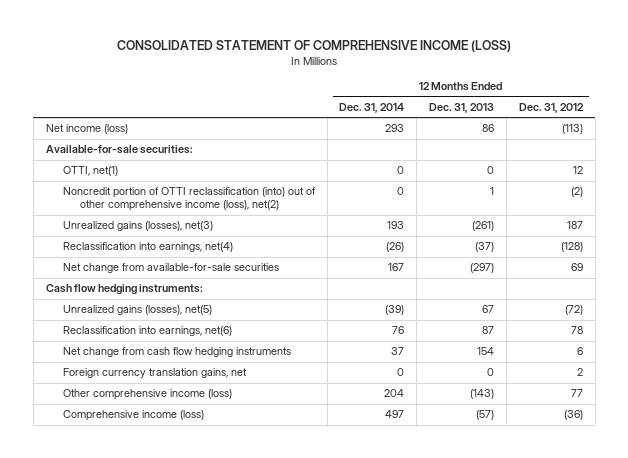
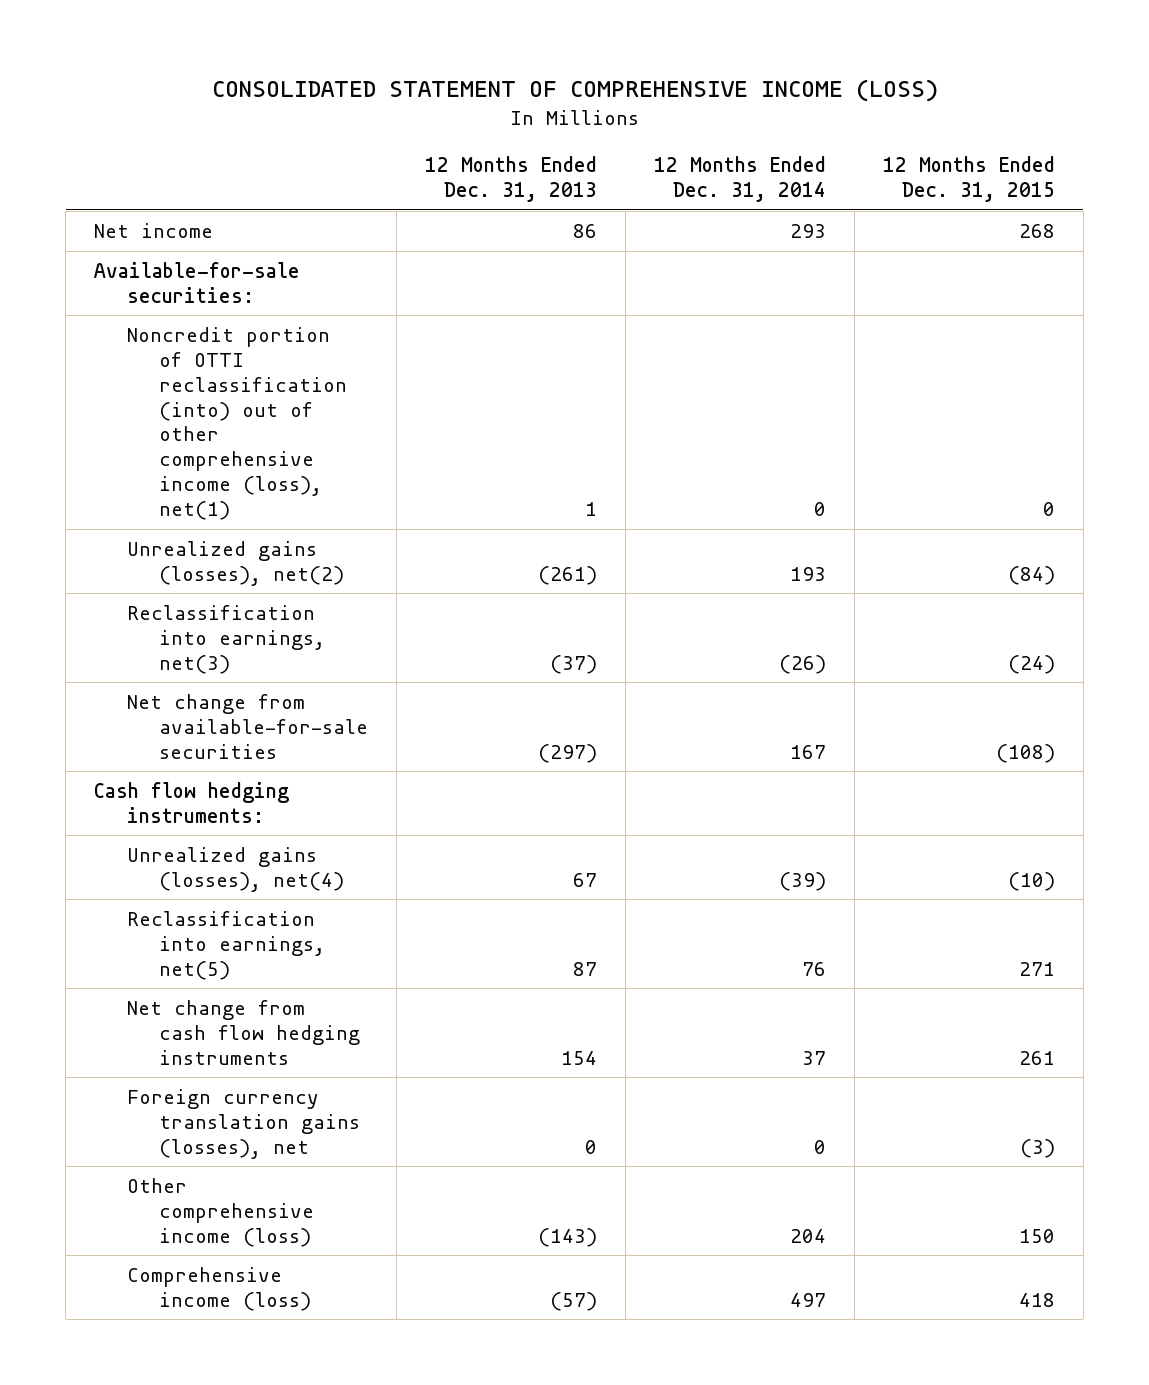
[518,103,584,114] Dec. 31, 2012 -> none
none -> [882,156,1055,203] 12 Months Ended Dec. 31, 2015
[45,124,128,135] Net income (loss) -> [94,222,214,238] Net income
[62,166,118,177] OTTI, net(1) -> none
[62,187,316,212] Noncredit portion of OTTI reclassification (into) out of other comprehensive income (loss), net(2) -> [126,326,348,521] Noncredit portion of OTTI reclassification (into) out of other comprehensive income (loss), net(1)
[62,221,213,232] Unrealized gains (losses), net(3) -> [126,540,345,586] Unrealized gains (losses), net(2)
[62,242,233,253] Reclassification into earnings, net(4) -> [126,604,326,674] Reclassification into earnings, net(3)
[62,305,212,316] Unrealized gains (losses), net(5) -> [126,846,345,892] Unrealized gains (losses), net(4)
[62,326,232,337] Reclassification into earnings, net(6) -> [126,910,326,980] Reclassification into earnings, net(5)
[62,368,247,379] Foreign currency translation gains, net -> [126,1088,361,1159] Foreign currency translation gains (losses), net

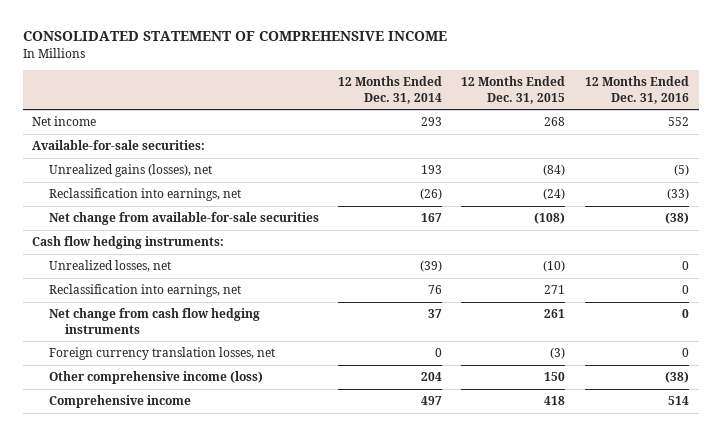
[211,79,938,103] CONSOLIDATED STATEMENT OF COMPREHENSIVE INCOME (LOSS) -> [22,31,447,42] CONSOLIDATED STATEMENT OF COMPREHENSIVE INCOME
[425,156,598,203] 12 Months Ended Dec. 31, 2013 -> none
none -> [584,76,689,104] 12 Months Ended Dec. 31, 2016
[126,326,348,521] Noncredit portion of OTTI reclassification (into) out of other comprehensive income (loss), net(1) -> none
[126,540,345,586] Unrealized gains (losses), net(2) -> [48,164,212,178] Unrealized gains (losses), net
[126,604,326,674] Reclassification into earnings, net(3) -> [48,188,241,202] Reclassification into earnings, net
[126,846,345,892] Unrealized gains (losses), net(4) -> [48,260,171,273] Unrealized losses, net
[126,910,326,980] Reclassification into earnings, net(5) -> [48,284,241,298] Reclassification into earnings, net
[126,1088,361,1159] Foreign currency translation gains (losses), net -> [48,347,275,361] Foreign currency translation losses, net
[126,1266,312,1311] Comprehensive income (loss) -> [48,395,191,409] Comprehensive income

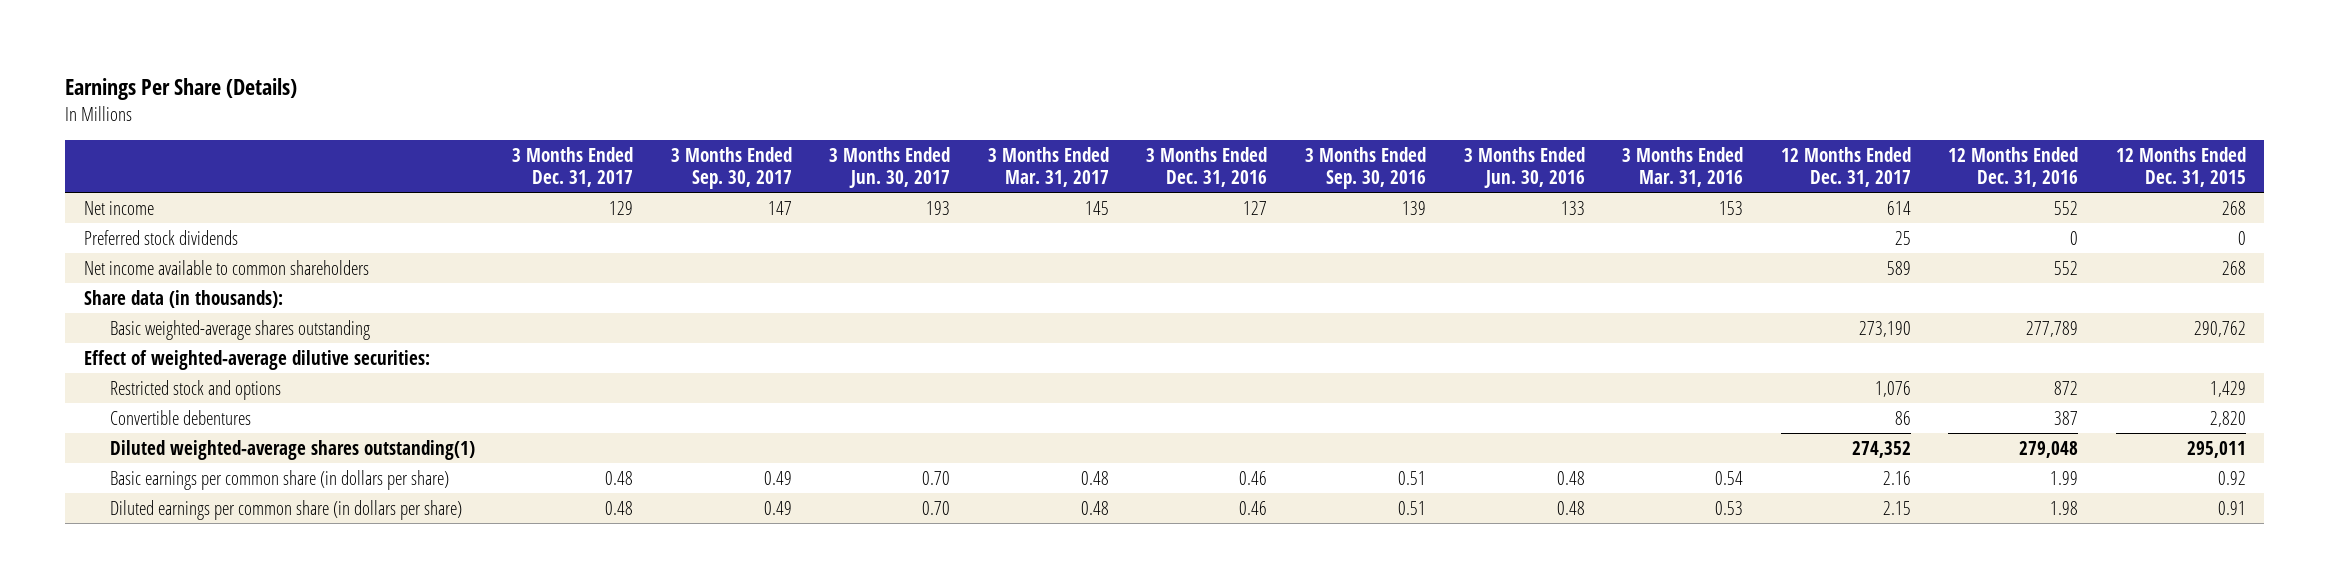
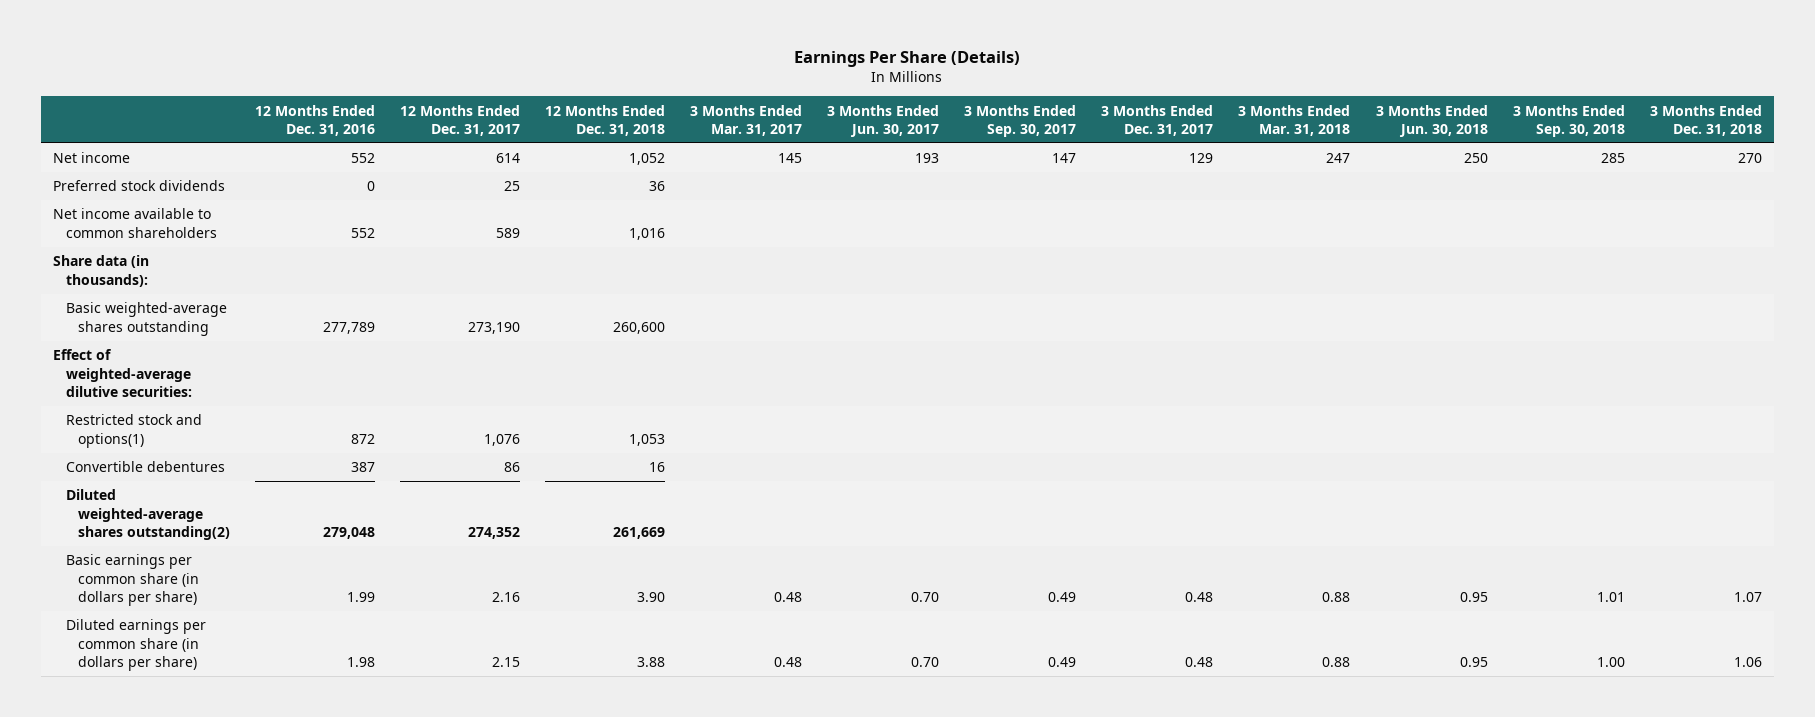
[1146,146,1268,188] 3 Months Ended Dec. 31, 2016 -> none
[1304,146,1426,190] 3 Months Ended Sep. 30, 2016 -> none
[1463,146,1585,189] 3 Months Ended Jun. 30, 2016 -> none
[1622,146,1744,188] 3 Months Ended Mar. 31, 2016 -> none
[2115,146,2246,188] 12 Months Ended Dec. 31, 2015 -> none
none -> [545,104,666,136] 12 Months Ended Dec. 31, 2018
none -> [1238,104,1351,136] 3 Months Ended Mar. 31, 2018
none -> [1375,104,1488,137] 3 Months Ended Jun. 30, 2018
none -> [1512,104,1625,137] 3 Months Ended Sep. 30, 2018
none -> [1649,104,1762,136] 3 Months Ended Dec. 31, 2018
[109,379,281,400] Restricted stock and options -> [65,414,202,448] Restricted stock and options(1)
[109,439,475,460] Diluted weighted-average shares outstanding(1) -> [65,489,231,540] Diluted weighted-average shares outstanding(2)

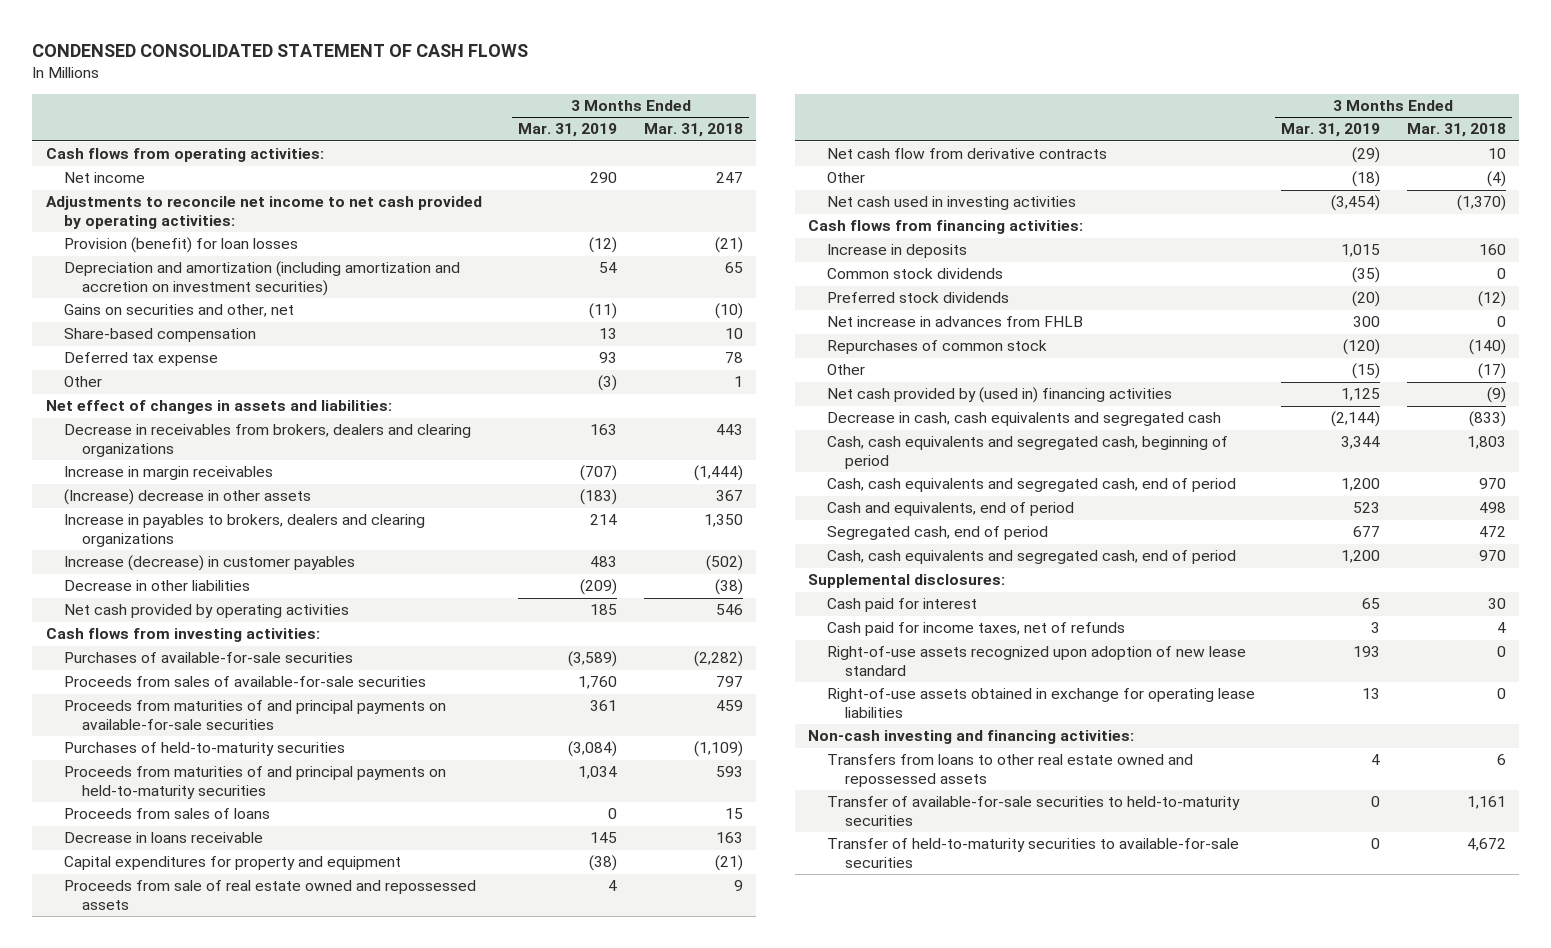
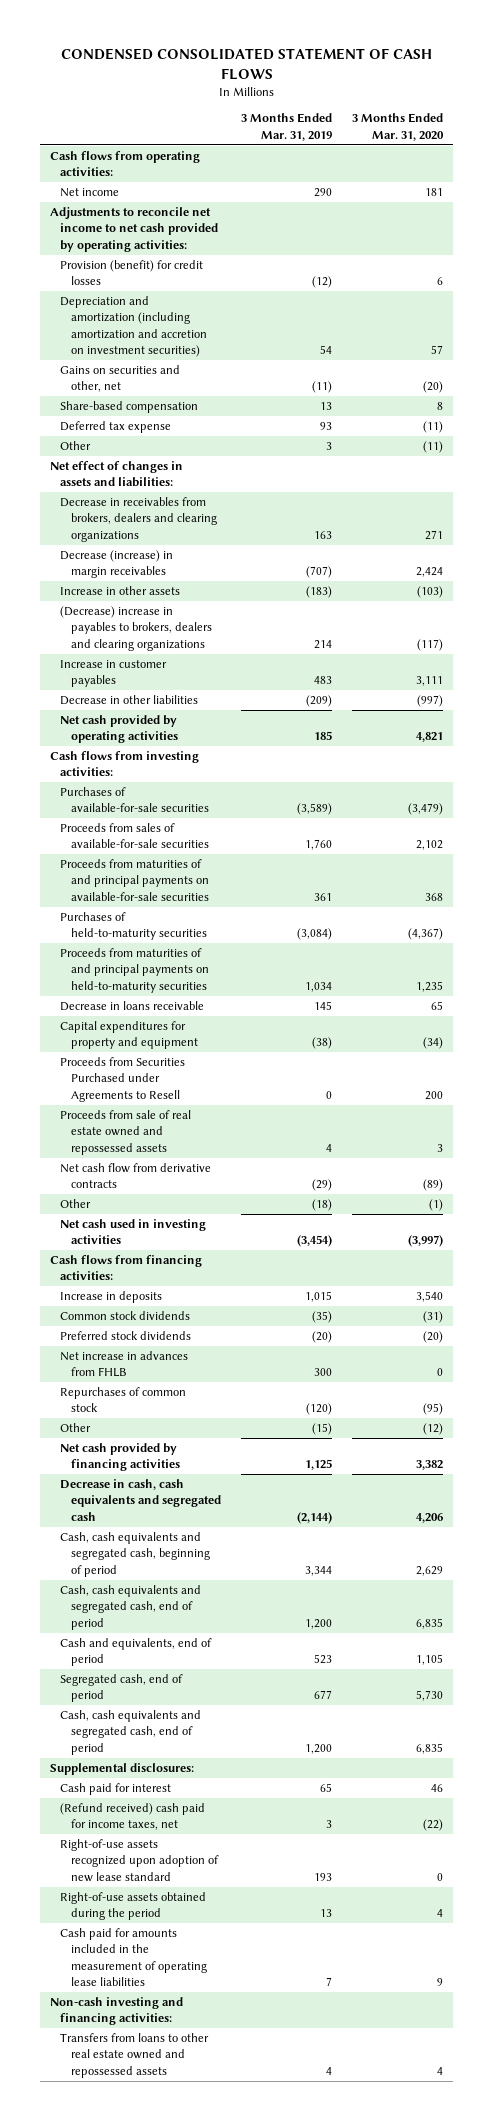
[643,123,743,138] Mar. 31, 2018 -> none
none -> [351,113,444,141] 3 Months Ended Mar. 31, 2020
[64,237,299,254] Provision (benefit) for loan losses -> [60,260,204,286] Provision (benefit) for credit losses
[598,375,618,392] (3) -> [325,442,332,451] 3
[64,466,274,481] Increase in margin receivables -> [60,550,174,579] Decrease (increase) in margin receivables
[64,489,312,506] (Increase) decrease in other assets -> [60,586,181,596] Increase in other assets
[64,514,426,547] Increase in payables to brokers, dealers and clearing organizations -> [60,606,212,651] (Decrease) increase in payables to brokers, dealers and clearing organizations
[64,555,356,572] Increase (decrease) in customer payables -> [60,660,168,688] Increase in customer payables
[64,808,271,820] Proceeds from sales of loans -> none
none -> [60,1057,186,1102] Proceeds from Securities Purchased under Agreements to Resell
[826,387,1172,404] Net cash provided by (used in) financing activities -> [60,1443,180,1472] Net cash provided by financing activities
[826,622,1125,637] Cash paid for income taxes, net of refunds -> [60,1803,206,1831] (Refund received) cash paid for income taxes, net
[826,688,1255,718] Right-of-use assets obtained in exchange for operating lease liabilities -> [60,1892,207,1921] Right-of-use assets obtained during the period
none -> [60,1928,207,1986] Cash paid for amounts included in the measurement of operating lease liabilities
[826,796,1240,826] Transfer of available-for-sale securities to held-to-maturity securities -> none
[826,838,1239,868] Transfer of held-to-maturity securities to available-for-sale securities -> none

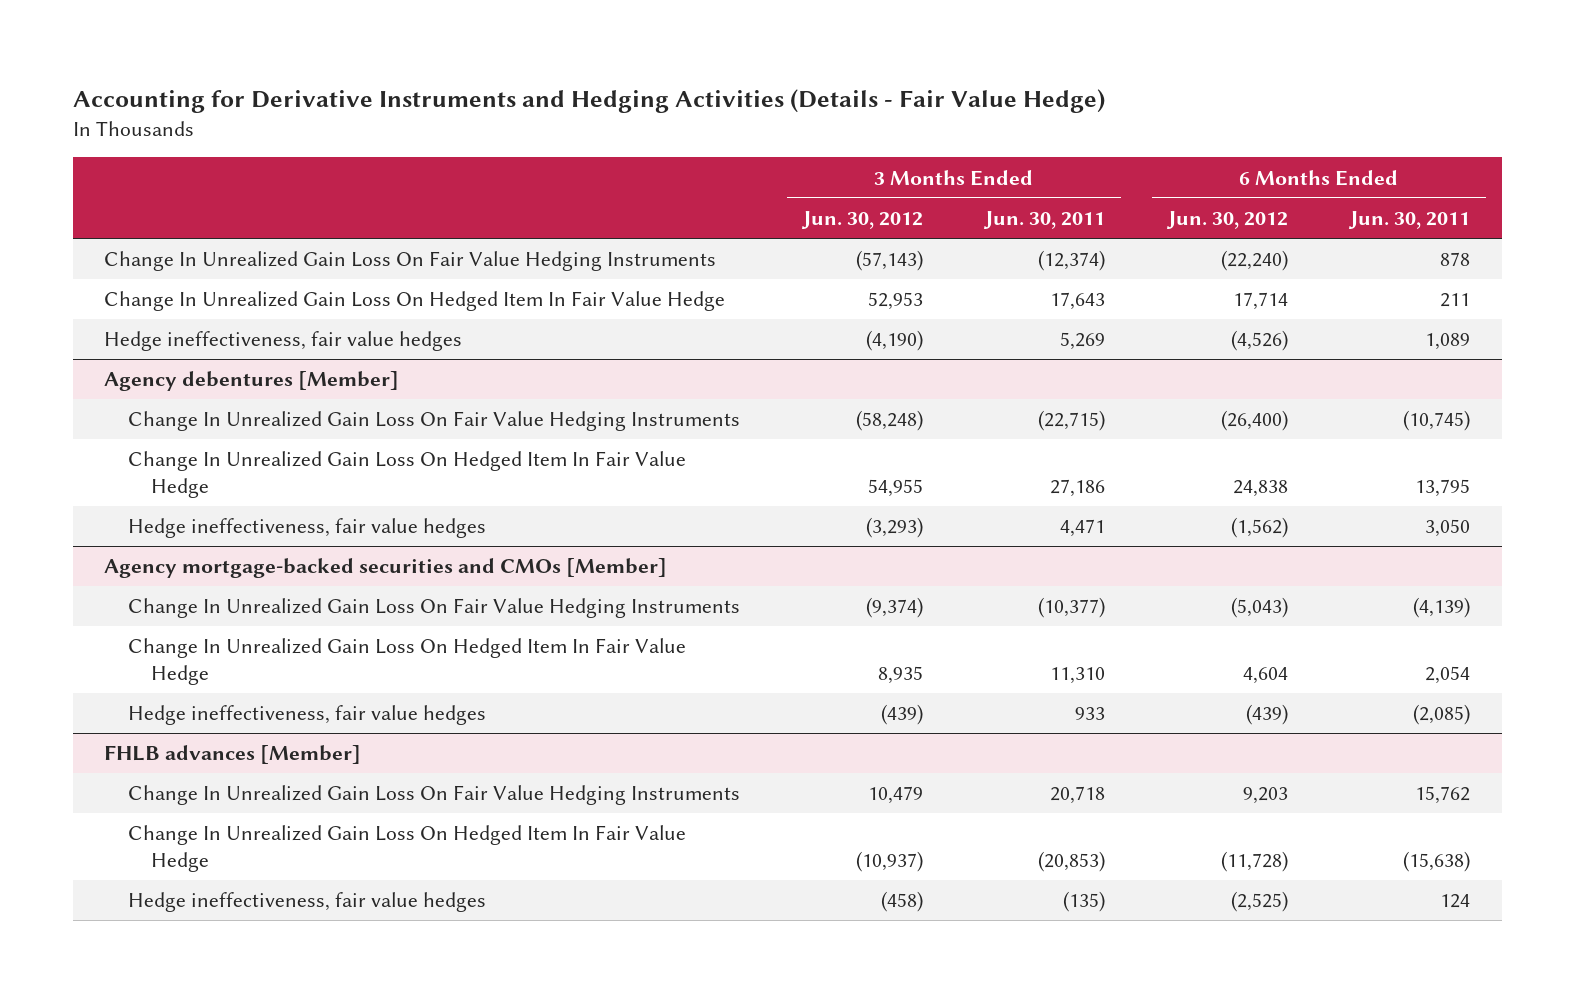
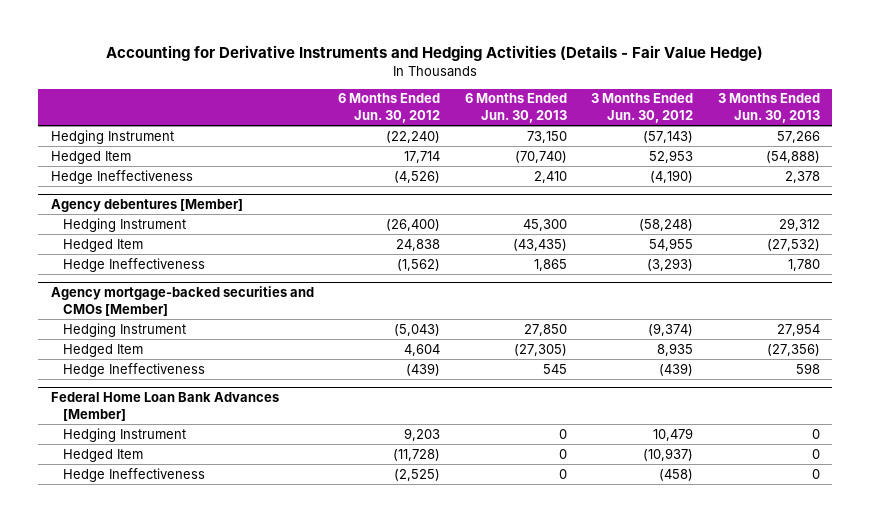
[983,211,1106,230] Jun. 30, 2011 -> none
[1348,211,1471,230] Jun. 30, 2011 -> none
none -> [464,93,567,123] 6 Months Ended Jun. 30, 2013
none -> [718,93,821,123] 3 Months Ended Jun. 30, 2013
[104,251,717,272] Change In Unrealized Gain Loss On Fair Value Hedging Instruments -> [50,129,174,144] Hedging Instrument
[104,291,726,312] Change In Unrealized Gain Loss On Hedged Item In Fair Value Hedge -> [50,150,131,164] Hedged Item
[104,331,463,352] Hedge ineffectiveness, fair value hedges -> [50,169,193,184] Hedge Ineffectiveness
[127,411,740,432] Change In Unrealized Gain Loss On Fair Value Hedging Instruments -> [63,217,187,232] Hedging Instrument
[127,451,686,499] Change In Unrealized Gain Loss On Hedged Item In Fair Value Hedge -> [63,238,144,252] Hedged Item
[127,518,486,539] Hedge ineffectiveness, fair value hedges -> [63,257,206,272] Hedge Ineffectiveness
[104,745,362,765] FHLB advances [Member] -> none
[127,598,740,619] Change In Unrealized Gain Loss On Fair Value Hedging Instruments -> [63,322,187,337] Hedging Instrument
[127,638,686,686] Change In Unrealized Gain Loss On Hedged Item In Fair Value Hedge -> [63,343,144,357] Hedged Item
[127,705,486,726] Hedge ineffectiveness, fair value hedges -> [63,362,206,377] Hedge Ineffectiveness
none -> [50,392,279,421] Federal Home Loan Bank Advances [Member]
[127,785,740,806] Change In Unrealized Gain Loss On Fair Value Hedging Instruments -> [63,427,187,442] Hedging Instrument
[127,825,686,873] Change In Unrealized Gain Loss On Hedged Item In Fair Value Hedge -> [63,448,144,462] Hedged Item
[127,892,486,913] Hedge ineffectiveness, fair value hedges -> [63,467,206,482] Hedge Ineffectiveness

